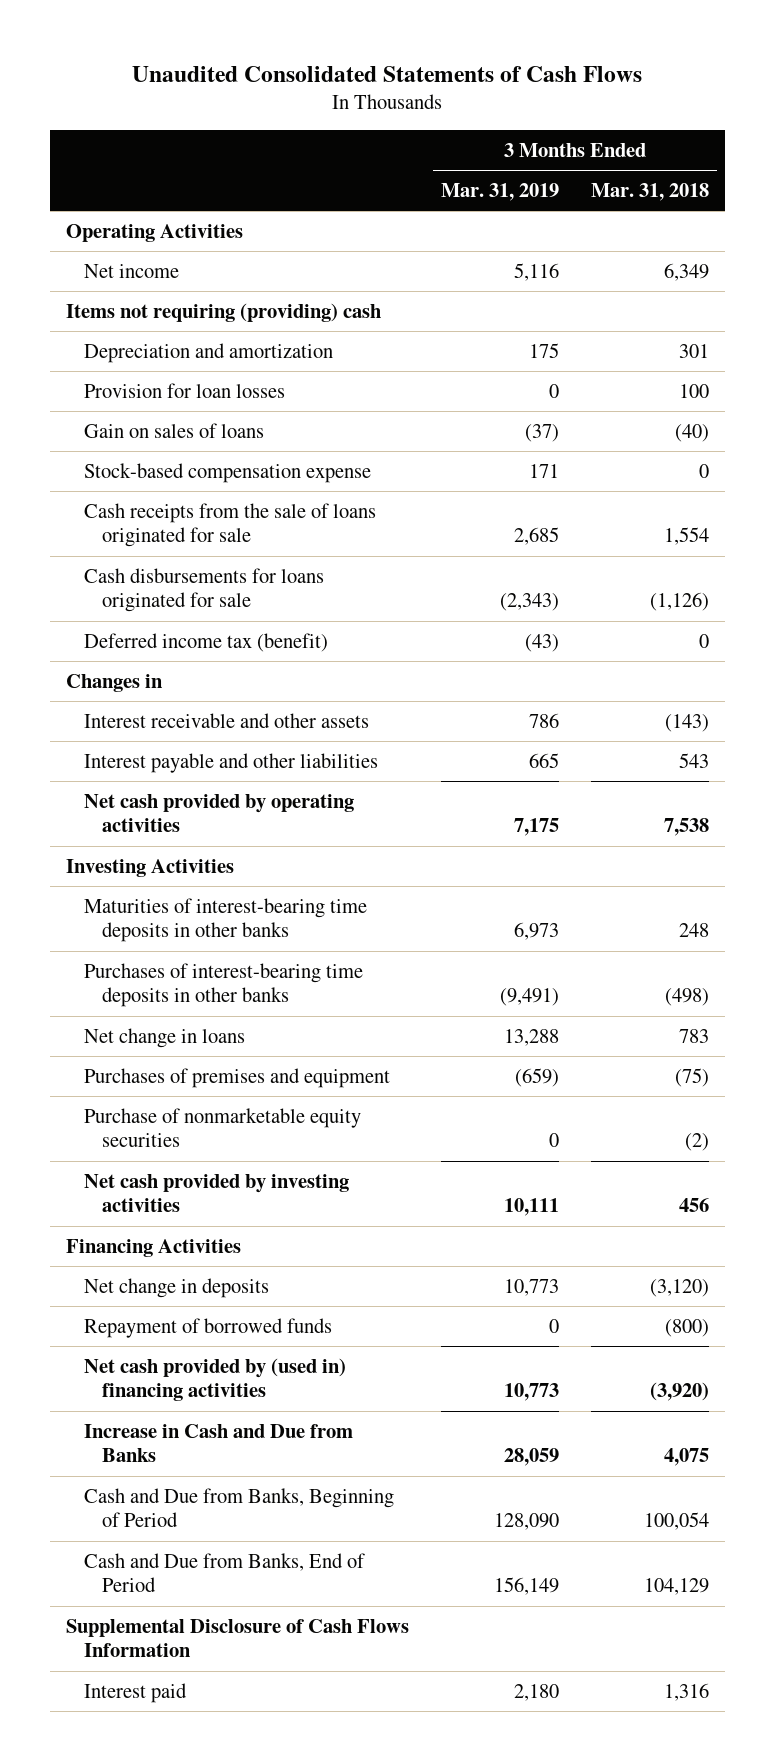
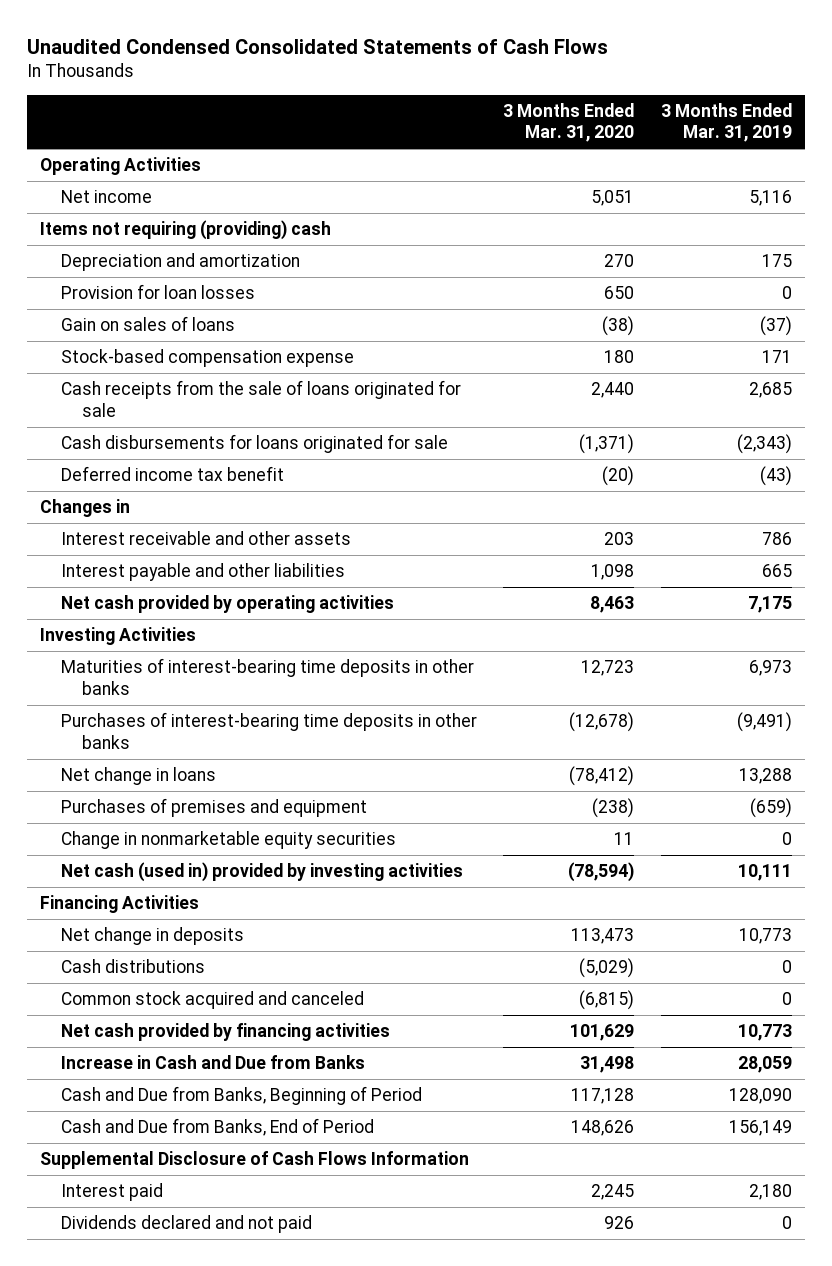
[132,65,643,82] Unaudited Consolidated Statements of Cash Flows -> [26,38,608,54] Unaudited Condensed Consolidated Statements of Cash Flows
[590,182,709,201] Mar. 31, 2018 -> none
none -> [503,102,635,143] 3 Months Ended Mar. 31, 2020
[84,632,329,652] Deferred income tax (benefit) -> [61,466,285,482] Deferred income tax benefit
[84,1107,362,1148] Purchase of nonmarketable equity securities -> none
none -> [61,831,397,850] Change in nonmarketable equity securities
[84,1173,350,1213] Net cash provided by investing activities -> [61,862,464,883] Net cash (used in) provided by investing activities
[84,1317,333,1338] Repayment of borrowed funds -> none
none -> [61,959,206,974] Cash distributions
none -> [61,991,365,1010] Common stock acquired and canceled
[84,1357,347,1402] Net cash provided by (used in) financing activities -> [61,1023,391,1042] Net cash provided by financing activities
none -> [61,1215,313,1234] Dividends declared and not paid

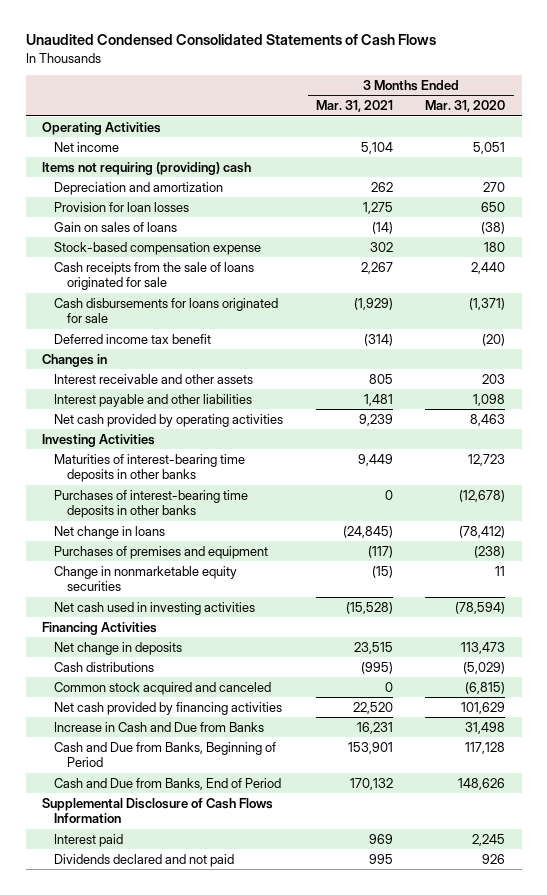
[660,102,792,143] 3 Months Ended Mar. 31, 2019 -> none
none -> [315,100,393,113] Mar. 31, 2021
[61,862,464,883] Net cash (used in) provided by investing activities -> [54,601,256,615] Net cash used in investing activities

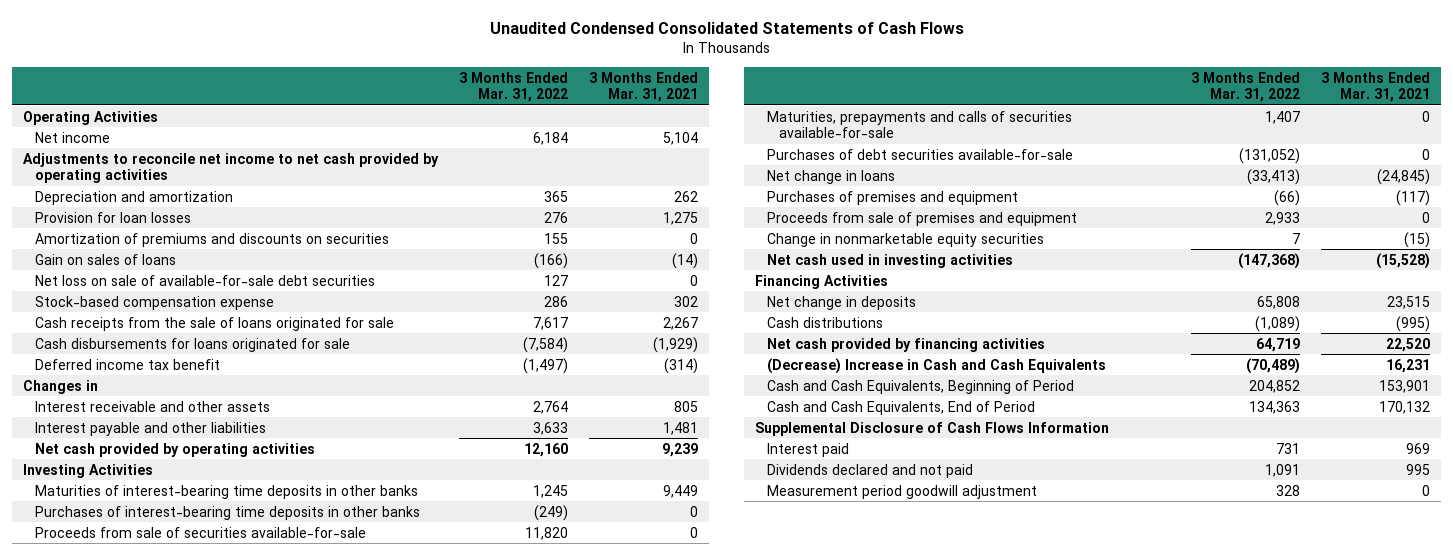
[425,100,506,113] Mar. 31, 2020 -> none
none -> [459,71,569,103] 3 Months Ended Mar. 31, 2022
[41,161,251,175] Items not requiring (providing) cash -> [22,152,439,184] Adjustments to reconcile net income to net cash provided by operating activities
none -> [35,232,390,247] Amortization of premiums and discounts on securities
none -> [35,274,376,286] Net loss on sale of available-for-sale debt securities
none -> [35,526,367,538] Proceeds from sale of securities available-for-sale
none -> [766,110,1072,139] Maturities, prepayments and calls of securities available-for-sale
none -> [766,148,1073,160] Purchases of debt securities available-for-sale
none -> [766,211,1077,226] Proceeds from sale of premises and equipment
[54,681,272,695] Common stock acquired and canceled -> none
[54,721,265,732] Increase in Cash and Due from Banks -> [766,357,1106,374] (Decrease) Increase in Cash and Cash Equivalents
[54,741,277,768] Cash and Due from Banks, Beginning of Period -> [766,379,1074,394] Cash and Cash Equivalents, Beginning of Period
[54,777,282,790] Cash and Due from Banks, End of Period -> [766,400,1035,415] Cash and Cash Equivalents, End of Period
none -> [766,484,1037,499] Measurement period goodwill adjustment

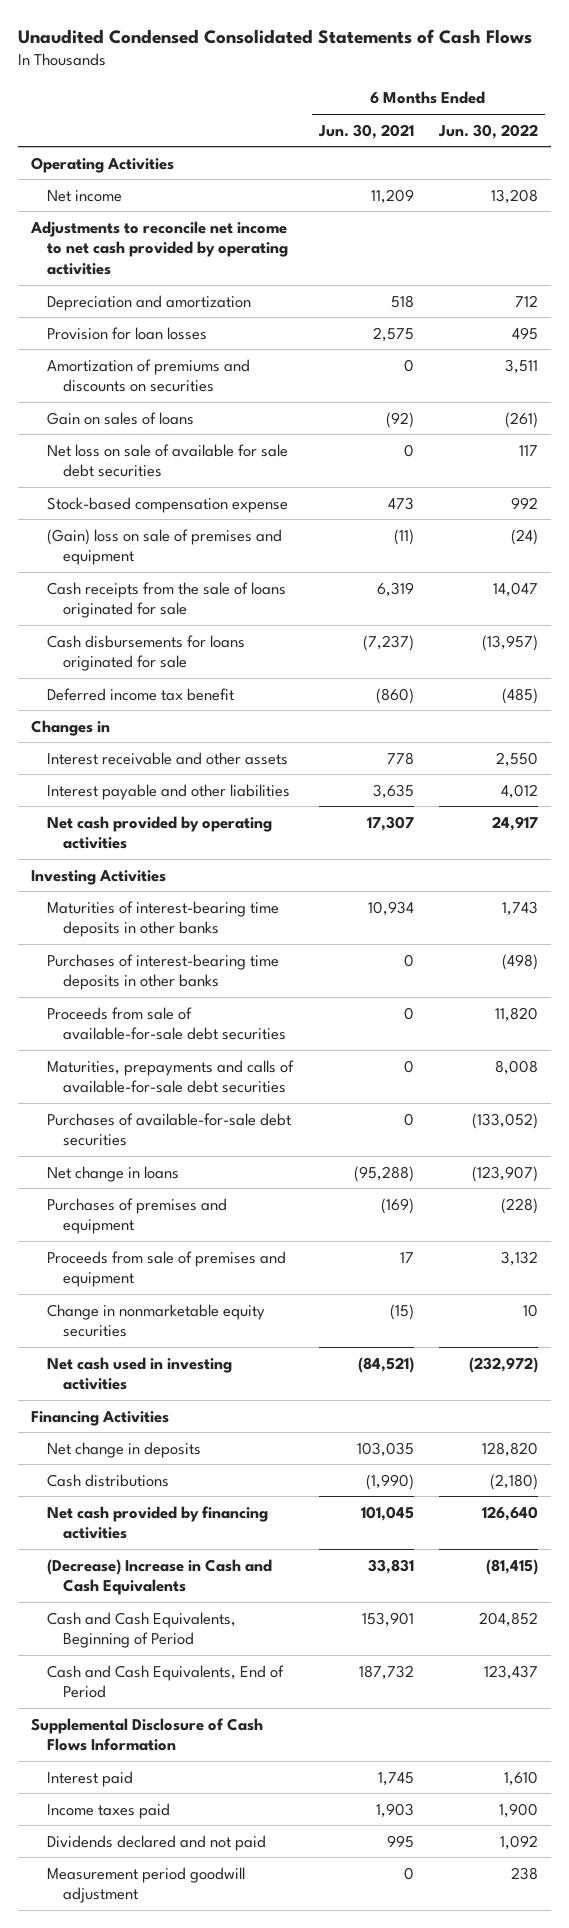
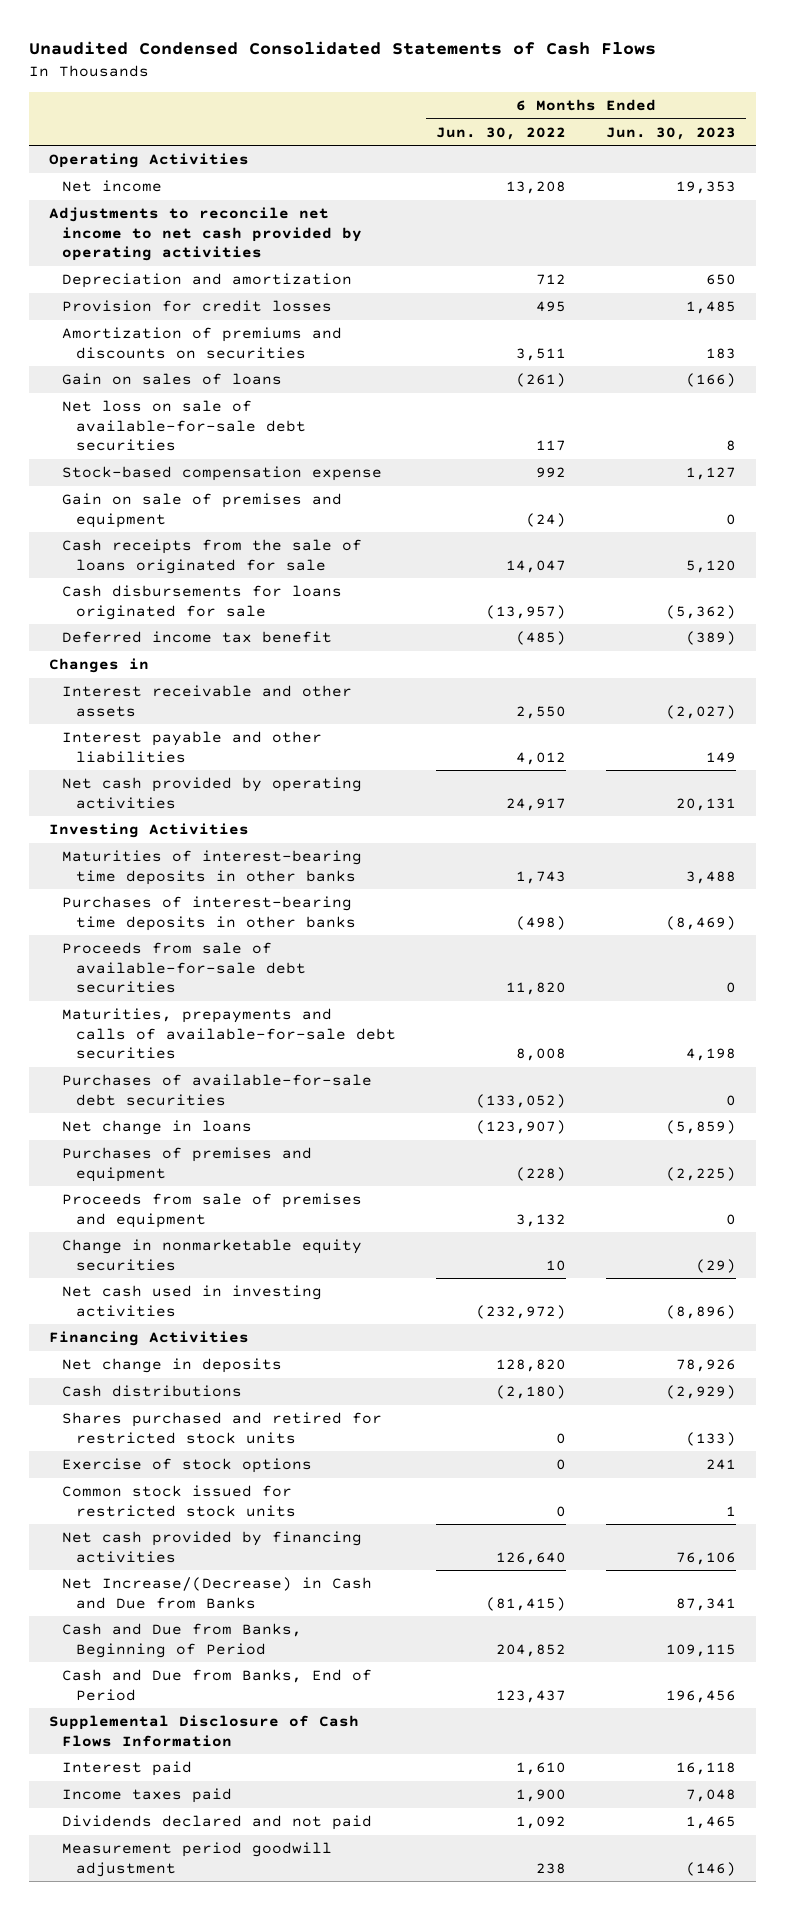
[317,123,414,139] Jun. 30, 2021 -> none
none -> [605,126,736,140] Jun. 30, 2023
[46,326,207,340] Provision for loan losses -> [62,300,333,313] Provision for credit losses
[46,443,288,478] Net loss on sale of available for sale debt securities -> [62,400,306,452] Net loss on sale of available-for-sale debt securities
[46,528,282,566] (Gain) loss on sale of premises and equipment -> [62,493,343,528] Gain on sale of premises and equipment
none -> [62,1412,383,1444] Shares purchased and retired for restricted stock units
none -> [62,1458,313,1474] Exercise of stock options
none -> [62,1485,296,1517] Common stock issued for restricted stock units
[46,1558,272,1596] (Decrease) Increase in Cash and Cash Equivalents -> [62,1577,373,1609] Net Increase/(Decrease) in Cash and Due from Banks
[46,1611,236,1649] Cash and Cash Equivalents, Beginning of Period -> [62,1623,303,1658] Cash and Due from Banks, Beginning of Period
[46,1664,284,1699] Cash and Cash Equivalents, End of Period -> [62,1669,373,1701] Cash and Due from Banks, End of Period

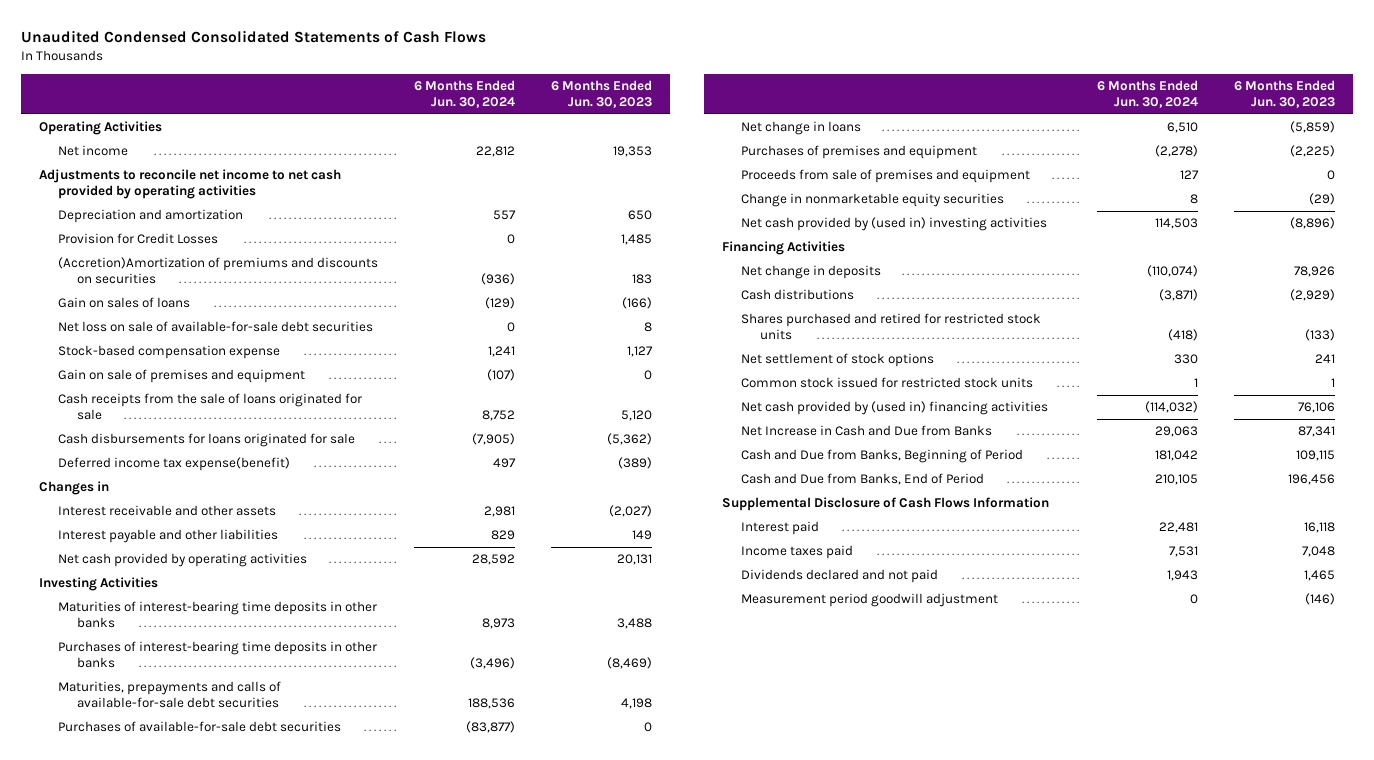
[435,126,566,140] Jun. 30, 2022 -> none
none -> [414,79,516,109] 6 Months Ended Jun. 30, 2024
[62,300,333,313] Provision for credit losses -> [57,233,218,245] Provision for Credit Losses
[62,327,343,359] Amortization of premiums and discounts on securities -> [57,257,378,285] (Accretion)Amortization of premiums and discounts on securities
[62,631,333,644] Deferred income tax benefit -> [57,457,290,472] Deferred income tax expense(benefit)
[62,942,306,994] Proceeds from sale of available-for-sale debt securities -> none
[62,1285,323,1317] Net cash used in investing activities -> [740,217,1047,232] Net cash provided by (used in) investing activities
[62,1458,313,1474] Exercise of stock options -> [740,353,934,368] Net settlement of stock options
[62,1531,363,1563] Net cash provided by financing activities -> [740,401,1048,416] Net cash provided by (used in) financing activities
[62,1577,373,1609] Net Increase/(Decrease) in Cash and Due from Banks -> [740,425,992,437] Net Increase in Cash and Due from Banks

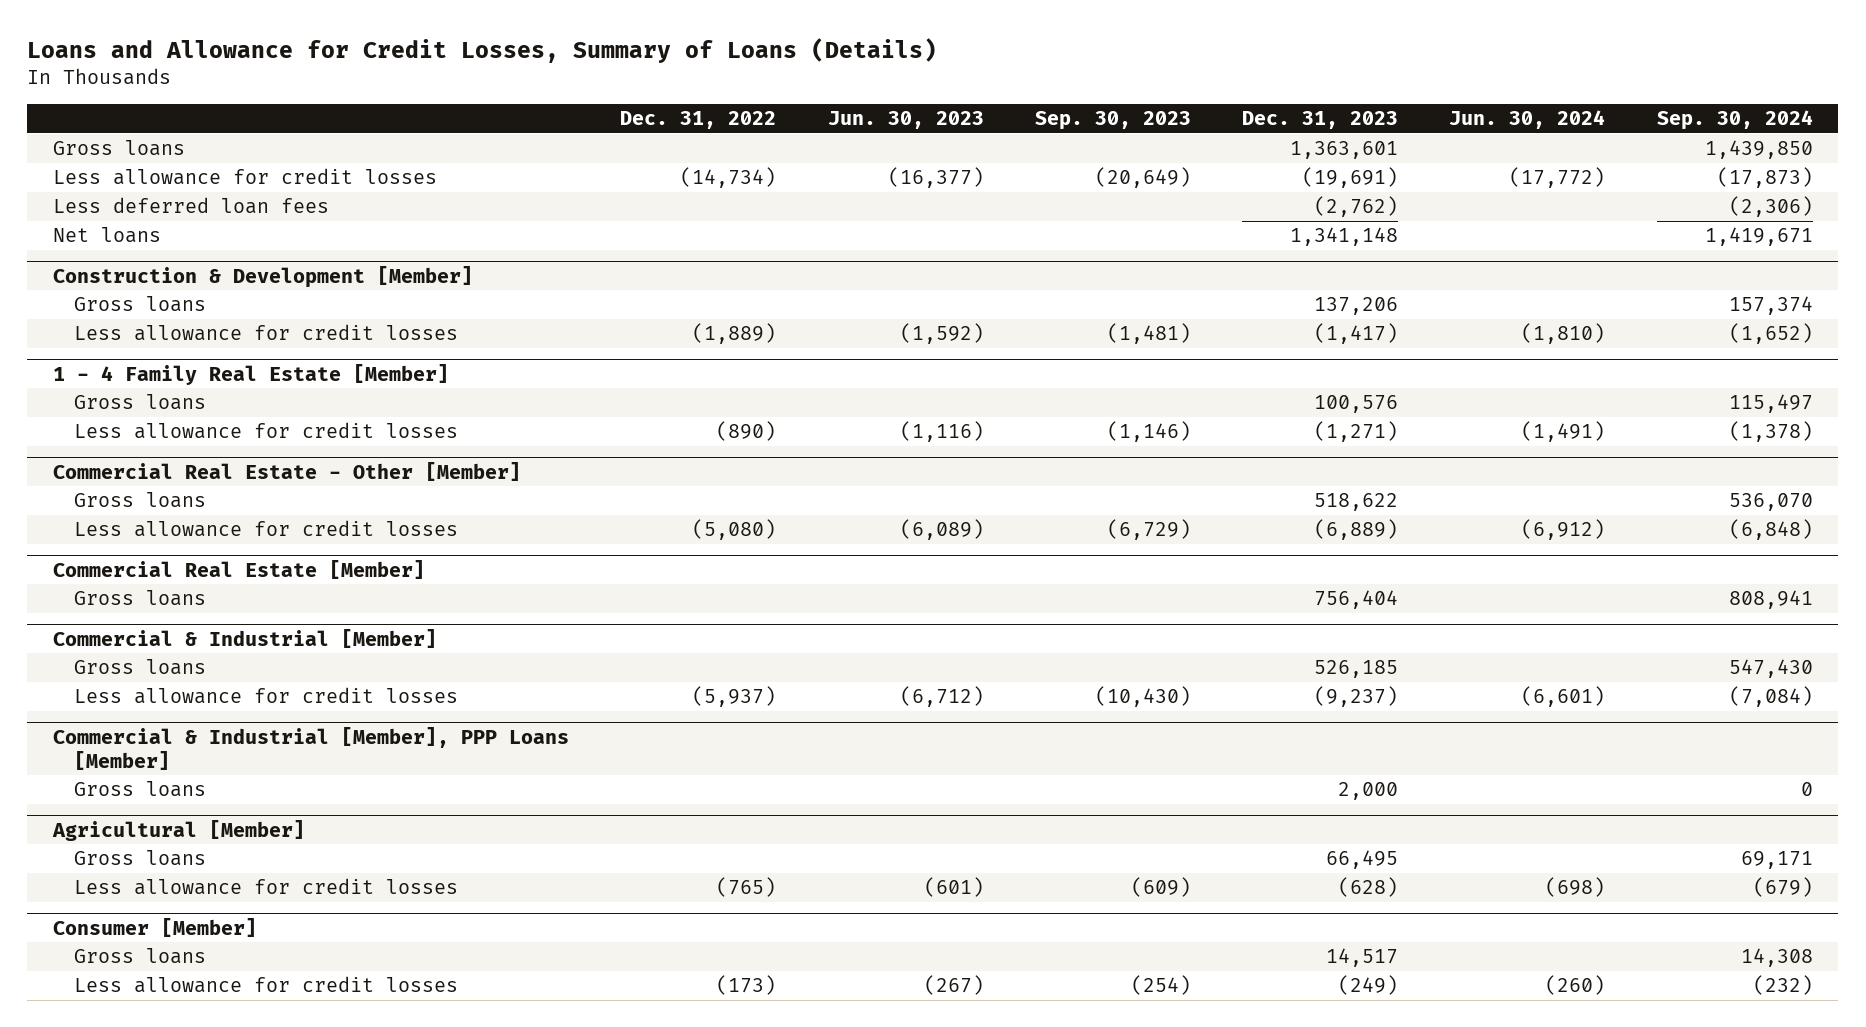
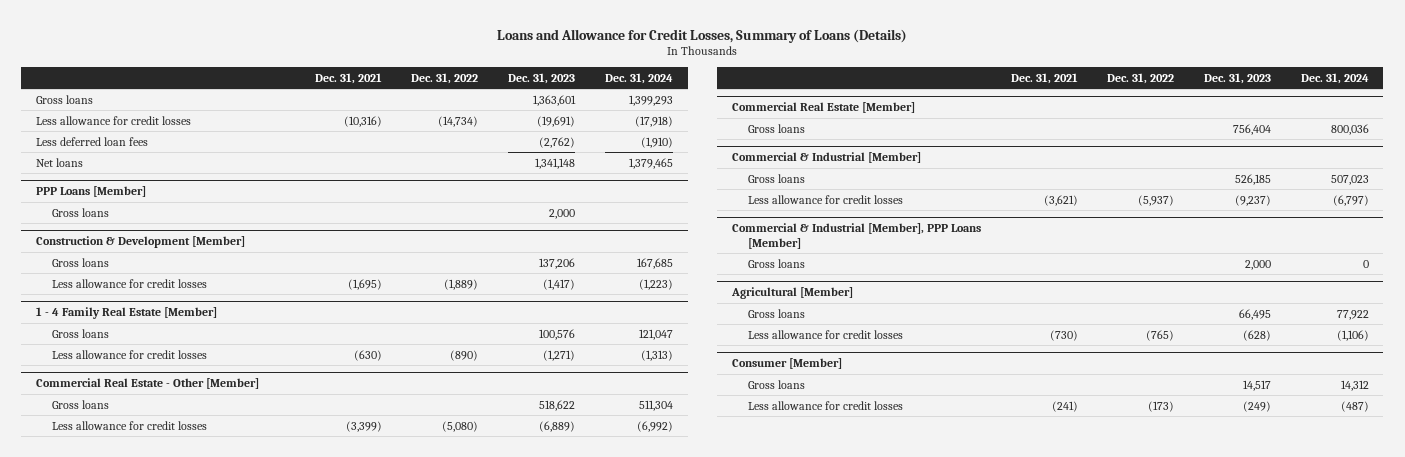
[827,111,984,130] Jun. 30, 2023 -> none
[1034,111,1191,131] Sep. 30, 2023 -> none
[1449,110,1606,130] Jun. 30, 2024 -> none
[1656,110,1813,131] Sep. 30, 2024 -> none
none -> [314,72,382,84] Dec. 31, 2021
none -> [604,72,673,84] Dec. 31, 2024
none -> [36,185,147,197] PPP Loans [Member]
none -> [52,207,110,217] Gross loans

